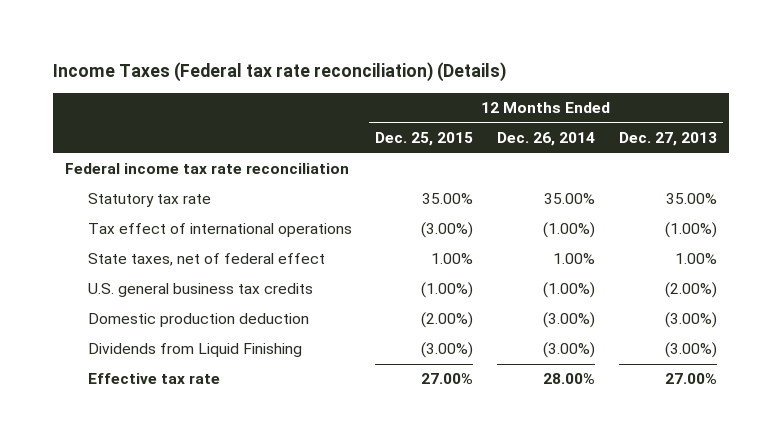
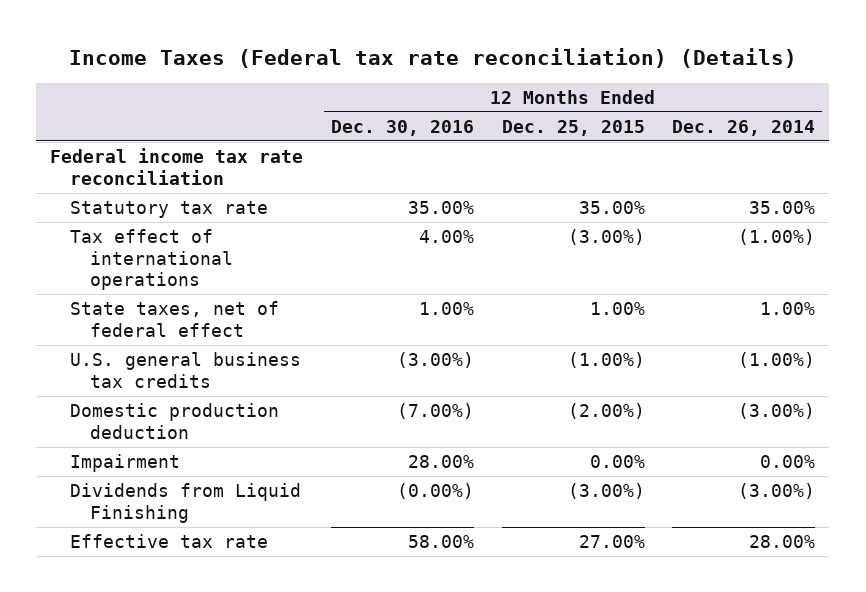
[618,132,717,147] Dec. 27, 2013 -> none
none -> [330,120,474,137] Dec. 30, 2016
none -> [69,454,180,473] Impairment

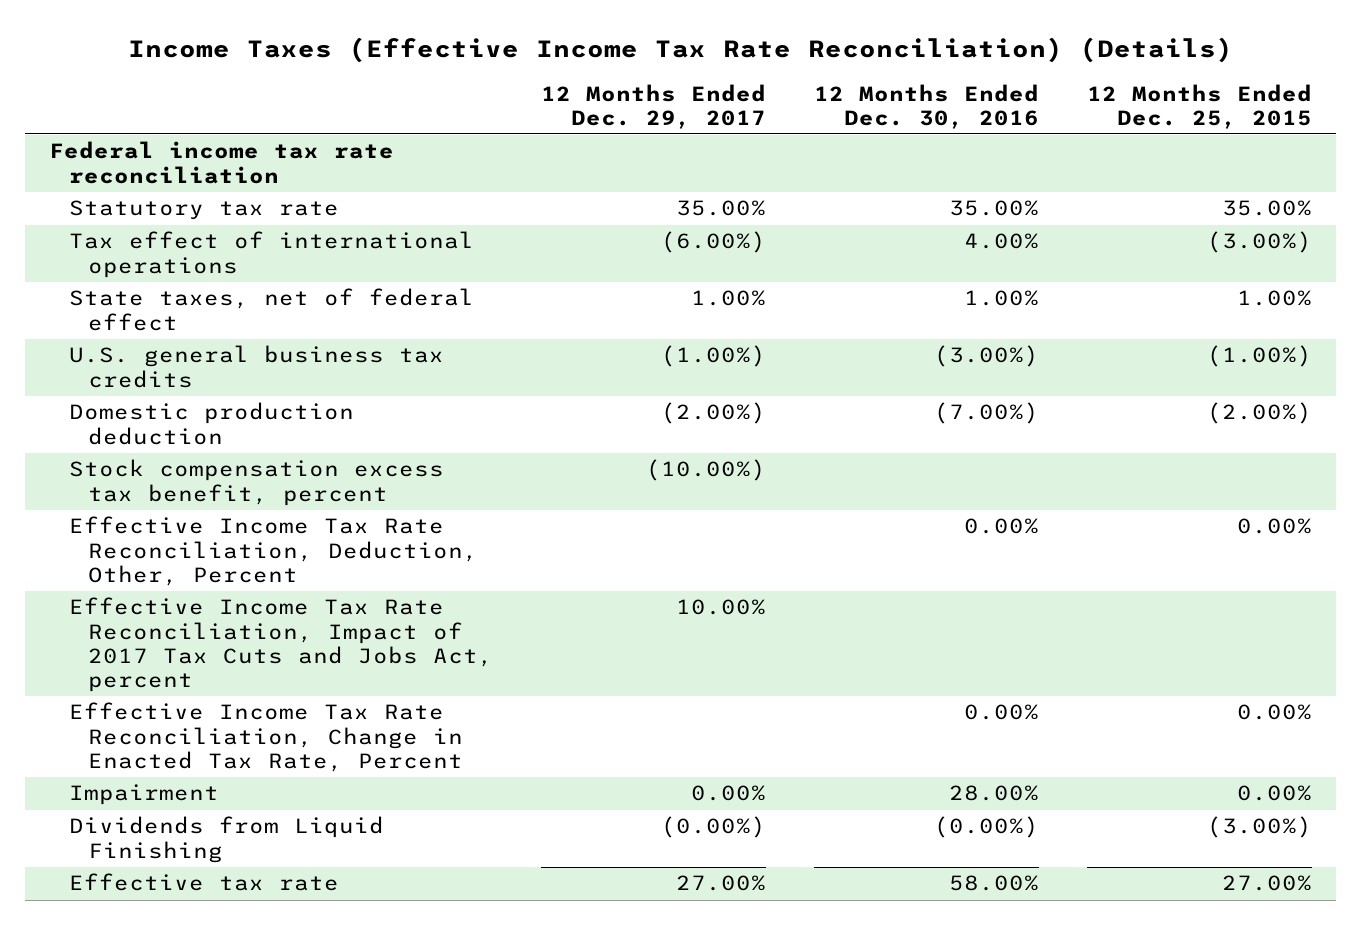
[68,47,797,68] Income Taxes (Federal tax rate reconciliation) (Details) -> [127,36,1233,63] Income Taxes (Effective Income Tax Rate Reconciliation) (Details)
[672,120,816,137] Dec. 26, 2014 -> none
none -> [541,83,767,129] 12 Months Ended Dec. 29, 2017
none -> [68,459,444,506] Stock compensation excess tax benefit, percent
none -> [68,516,478,586] Effective Income Tax Rate Reconciliation, Deduction, Other, Percent
none -> [68,597,493,692] Effective Income Tax Rate Reconciliation, Impact of 2017 Tax Cuts and Jobs Act, percent
none -> [68,702,463,772] Effective Income Tax Rate Reconciliation, Change in Enacted Tax Rate, Percent

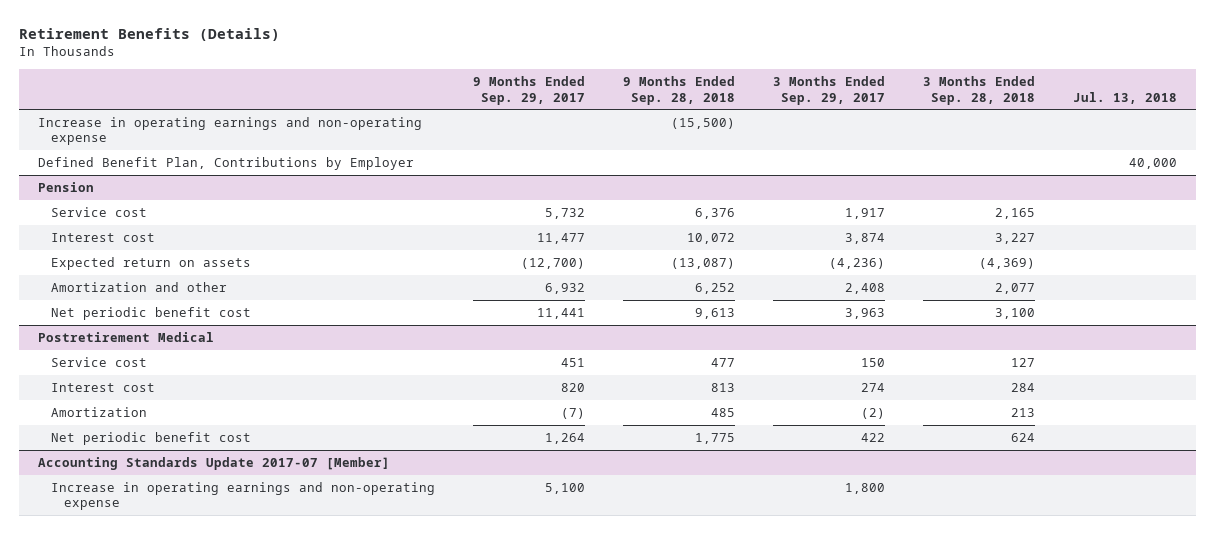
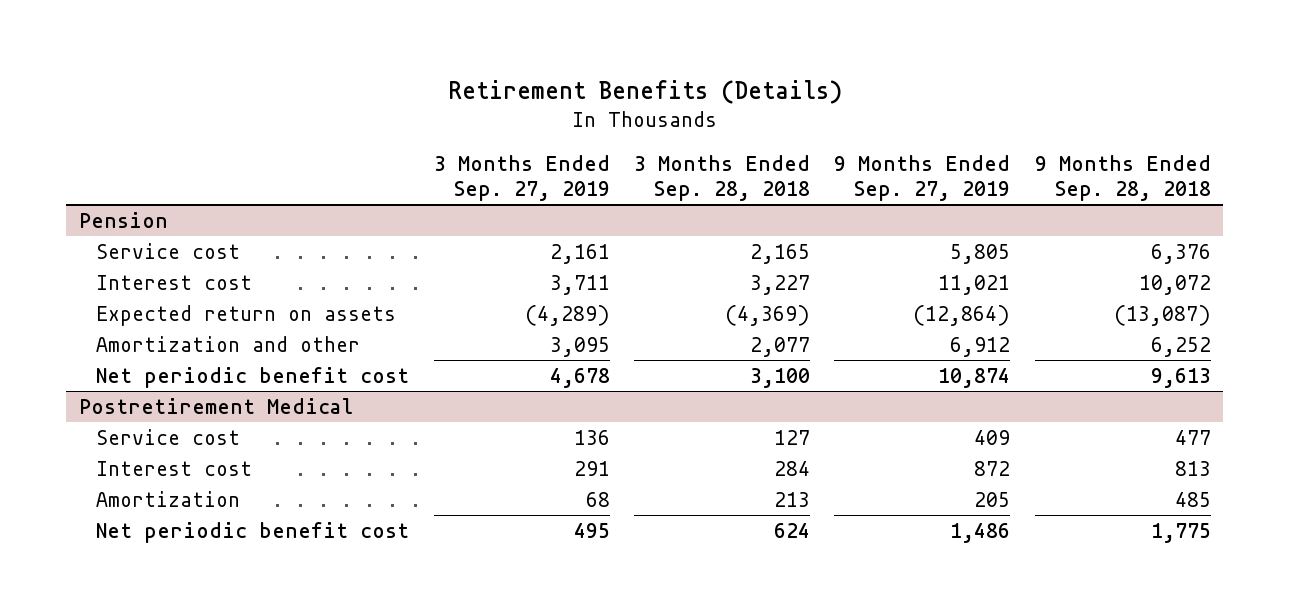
[473,76,586,105] 9 Months Ended Sep. 29, 2017 -> none
[773,76,886,105] 3 Months Ended Sep. 29, 2017 -> none
[1073,91,1178,104] Jul. 13, 2018 -> none
none -> [433,155,610,202] 3 Months Ended Sep. 27, 2019
none -> [834,155,1011,202] 9 Months Ended Sep. 27, 2019
[38,117,423,146] Increase in operating earnings and non-operating expense -> none
[38,157,415,171] Defined Benefit Plan, Contributions by Employer -> none
[38,457,391,471] Accounting Standards Update 2017-07 [Member] -> none
[51,482,436,511] Increase in operating earnings and non-operating expense -> none

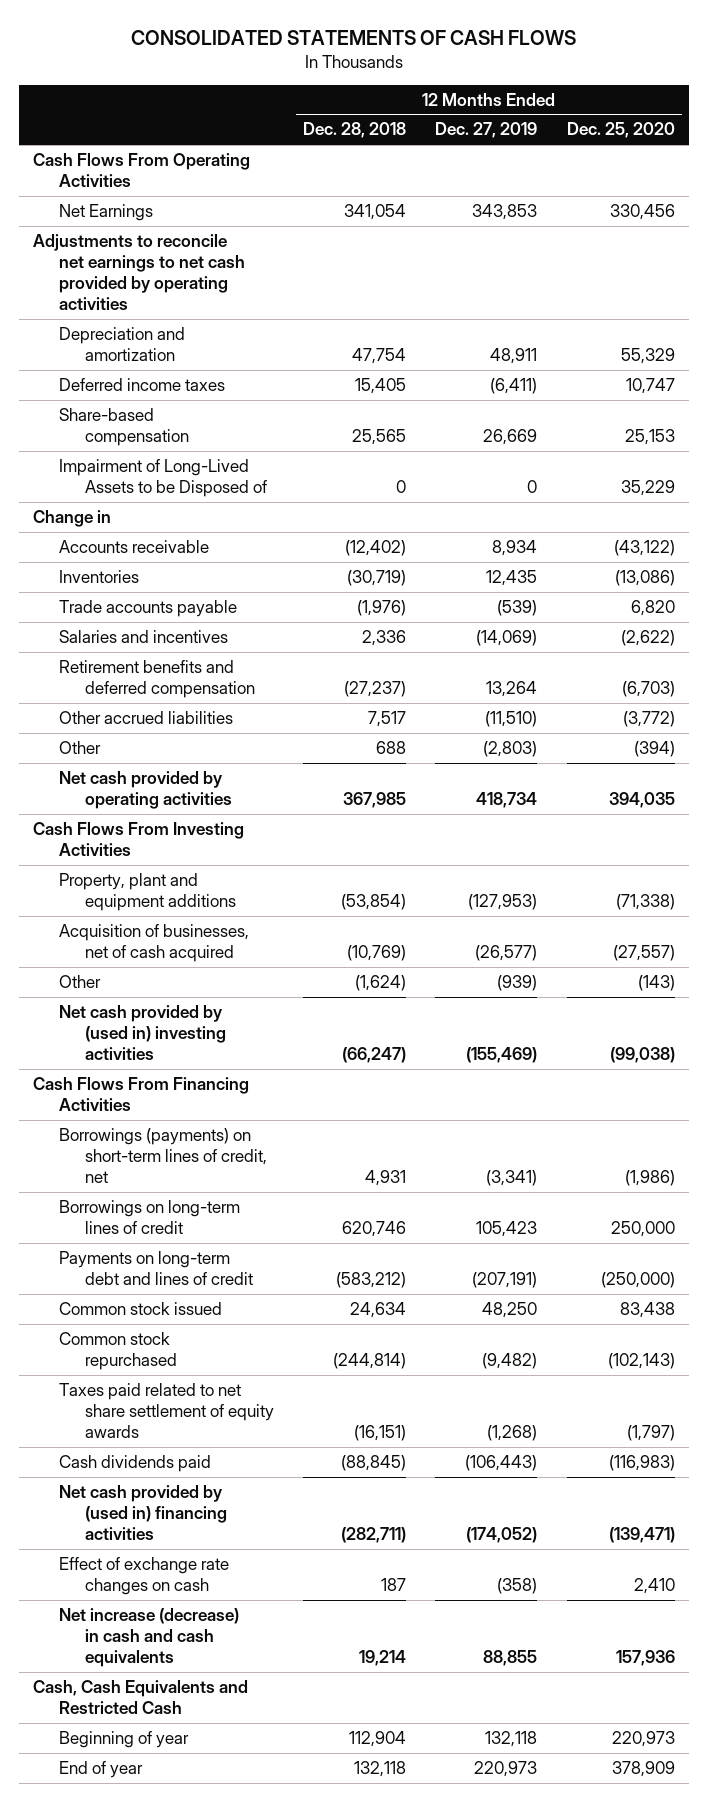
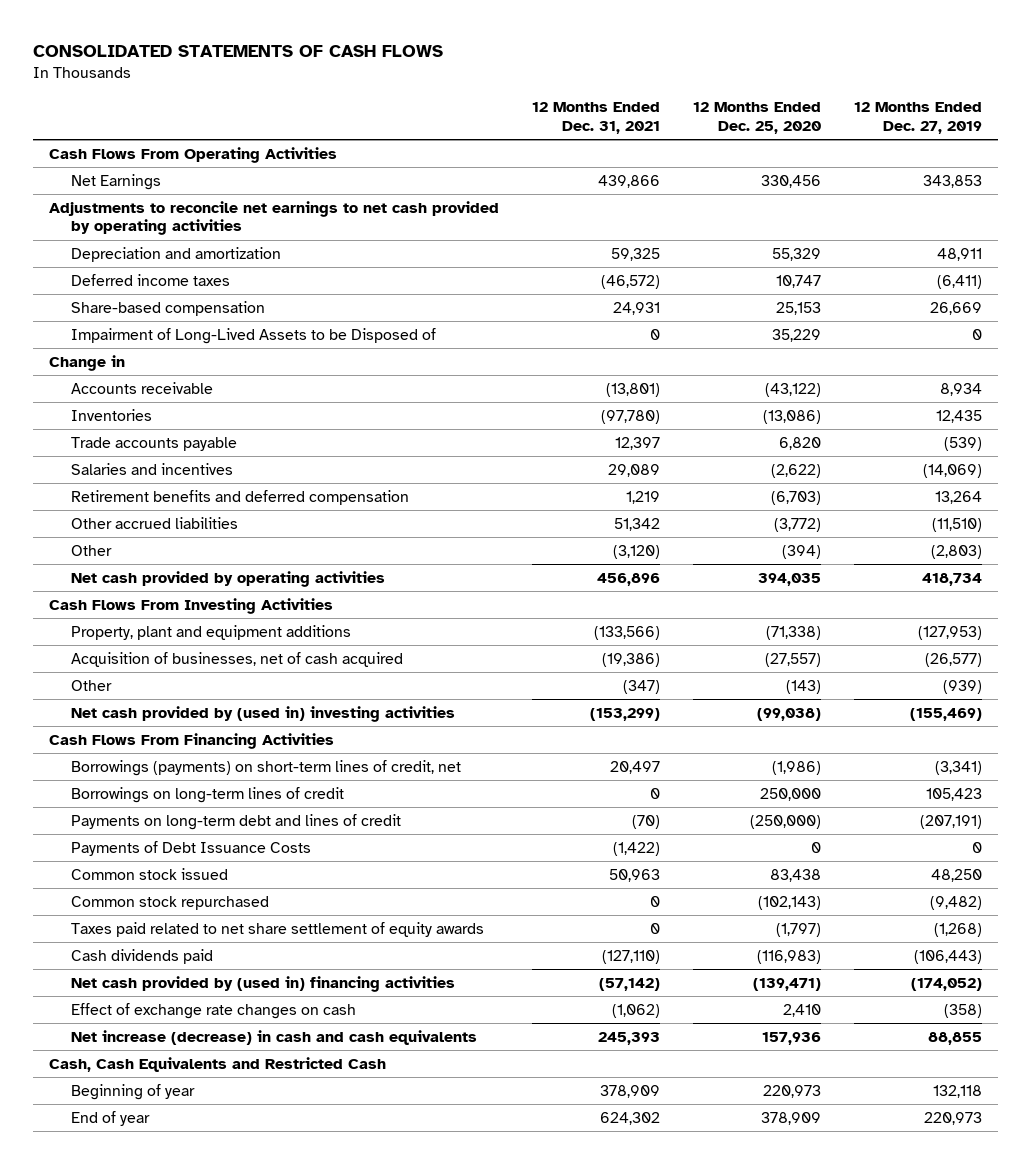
[303,122,407,139] Dec. 28, 2018 -> none
none -> [532,102,661,134] 12 Months Ended Dec. 31, 2021
none -> [71,840,312,856] Payments of Debt Issuance Costs

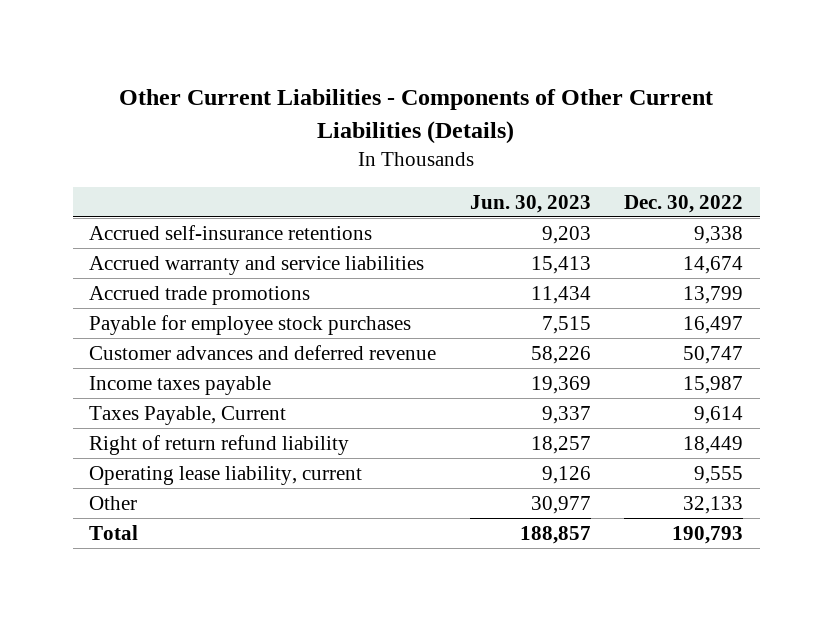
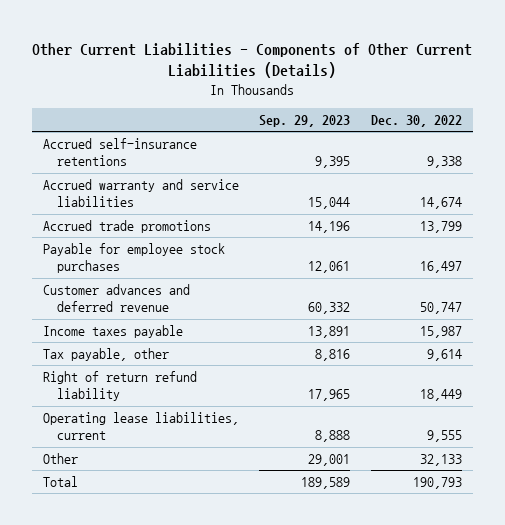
[469,194,591,213] Jun. 30, 2023 -> none
none -> [259,115,351,128] Sep. 29, 2023
[89,405,287,425] Taxes Payable, Current -> [42,348,169,362] Tax payable, other
[89,465,363,485] Operating lease liability, current -> [42,412,239,441] Operating lease liabilities, current

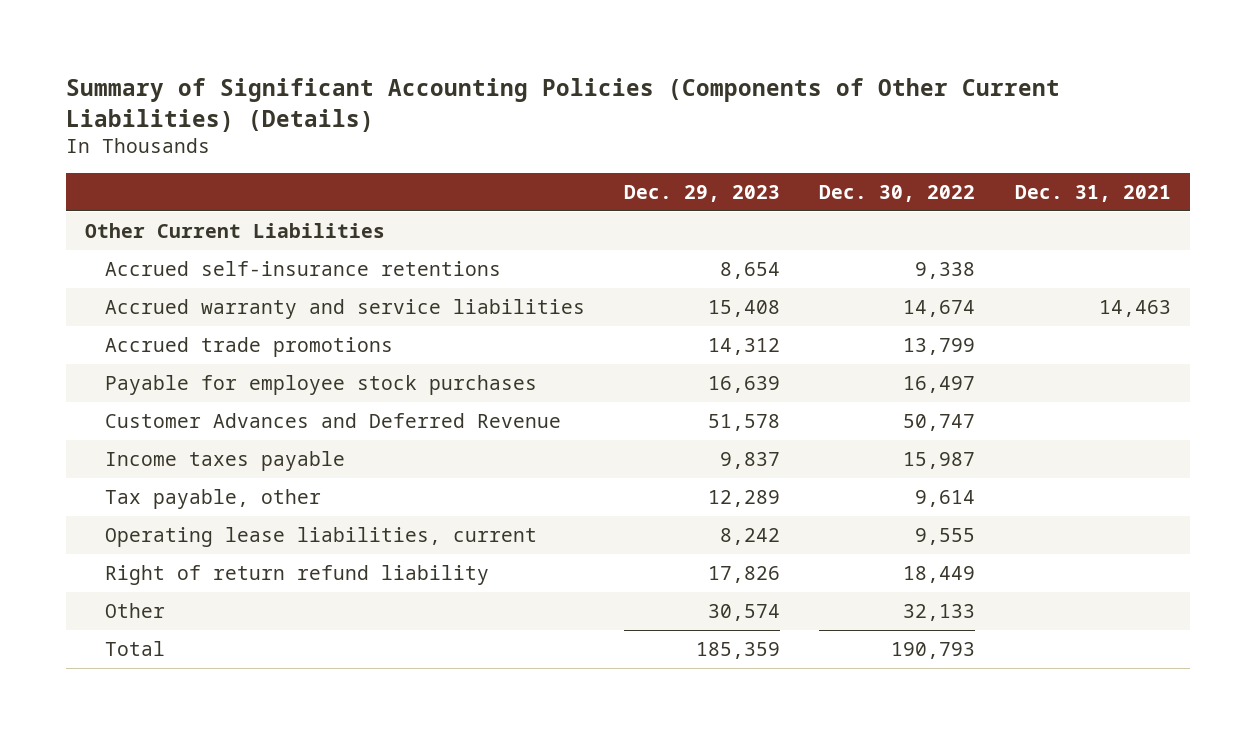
[32,42,473,79] Other Current Liabilities - Components of Other Current Liabilities (Details) -> [65,78,1060,132] Summary of Significant Accounting Policies (Components of Other Current Liabilities) (Details)
[259,115,351,128] Sep. 29, 2023 -> none
none -> [624,184,781,202] Dec. 29, 2023
none -> [1014,184,1171,202] Dec. 31, 2021
none -> [85,223,386,239] Other Current Liabilities
[42,284,190,313] Customer advances and deferred revenue -> [105,413,562,429] Customer Advances and Deferred Revenue
[42,371,197,402] Right of return refund liability -> [105,565,490,586] Right of return refund liability

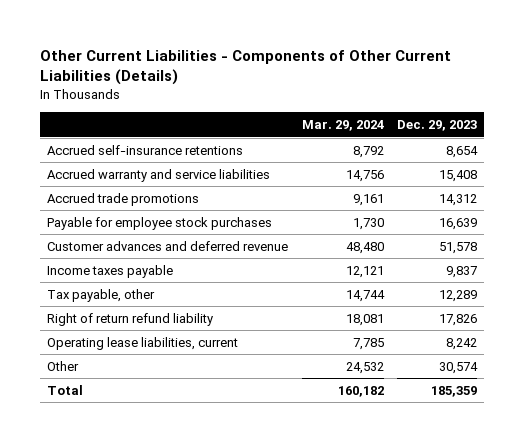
[65,78,1060,132] Summary of Significant Accounting Policies (Components of Other Current Liabilities) (Details) -> [40,49,452,86] Other Current Liabilities - Components of Other Current Liabilities (Details)
[819,184,976,202] Dec. 30, 2022 -> none
[1014,184,1171,202] Dec. 31, 2021 -> none
none -> [301,120,384,132] Mar. 29, 2024
[85,223,386,239] Other Current Liabilities -> none
[105,413,562,429] Customer Advances and Deferred Revenue -> [47,240,289,251] Customer advances and deferred revenue
[105,527,538,548] Operating lease liabilities, current -> [47,336,239,350] Operating lease liabilities, current

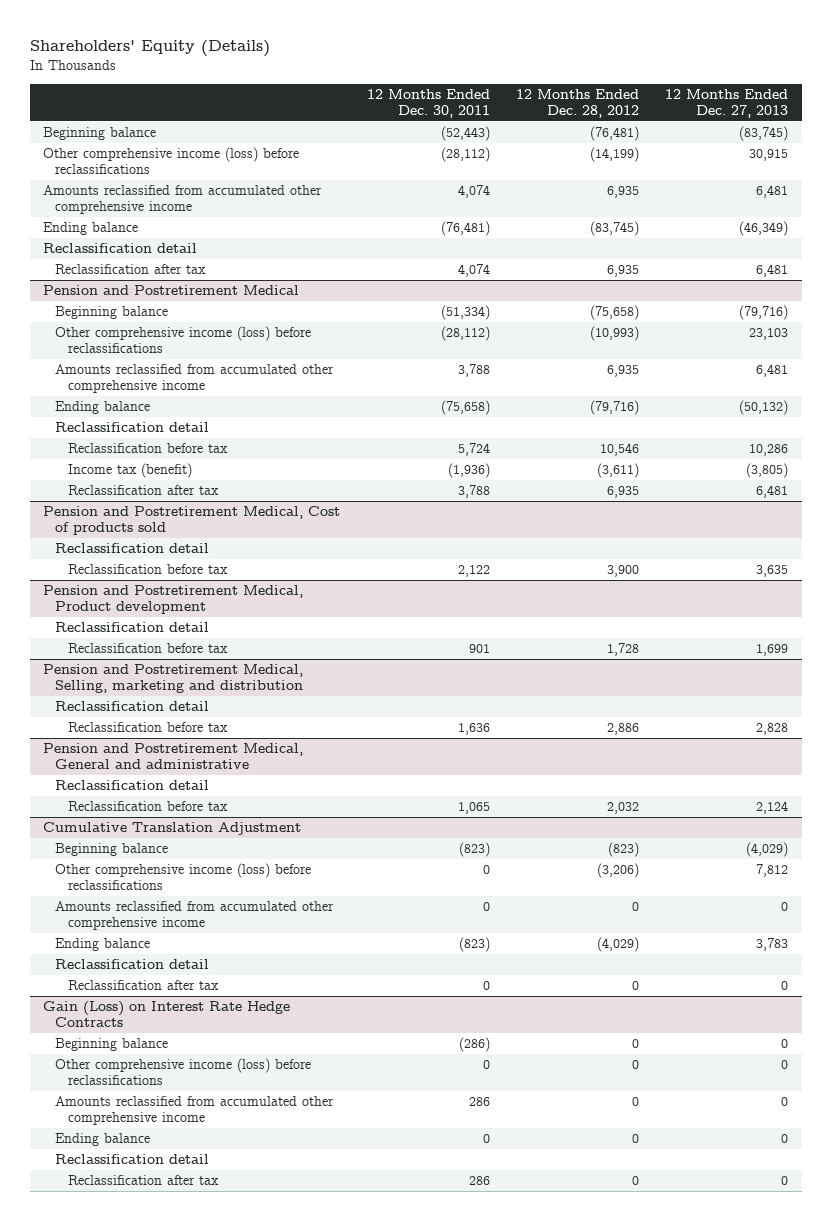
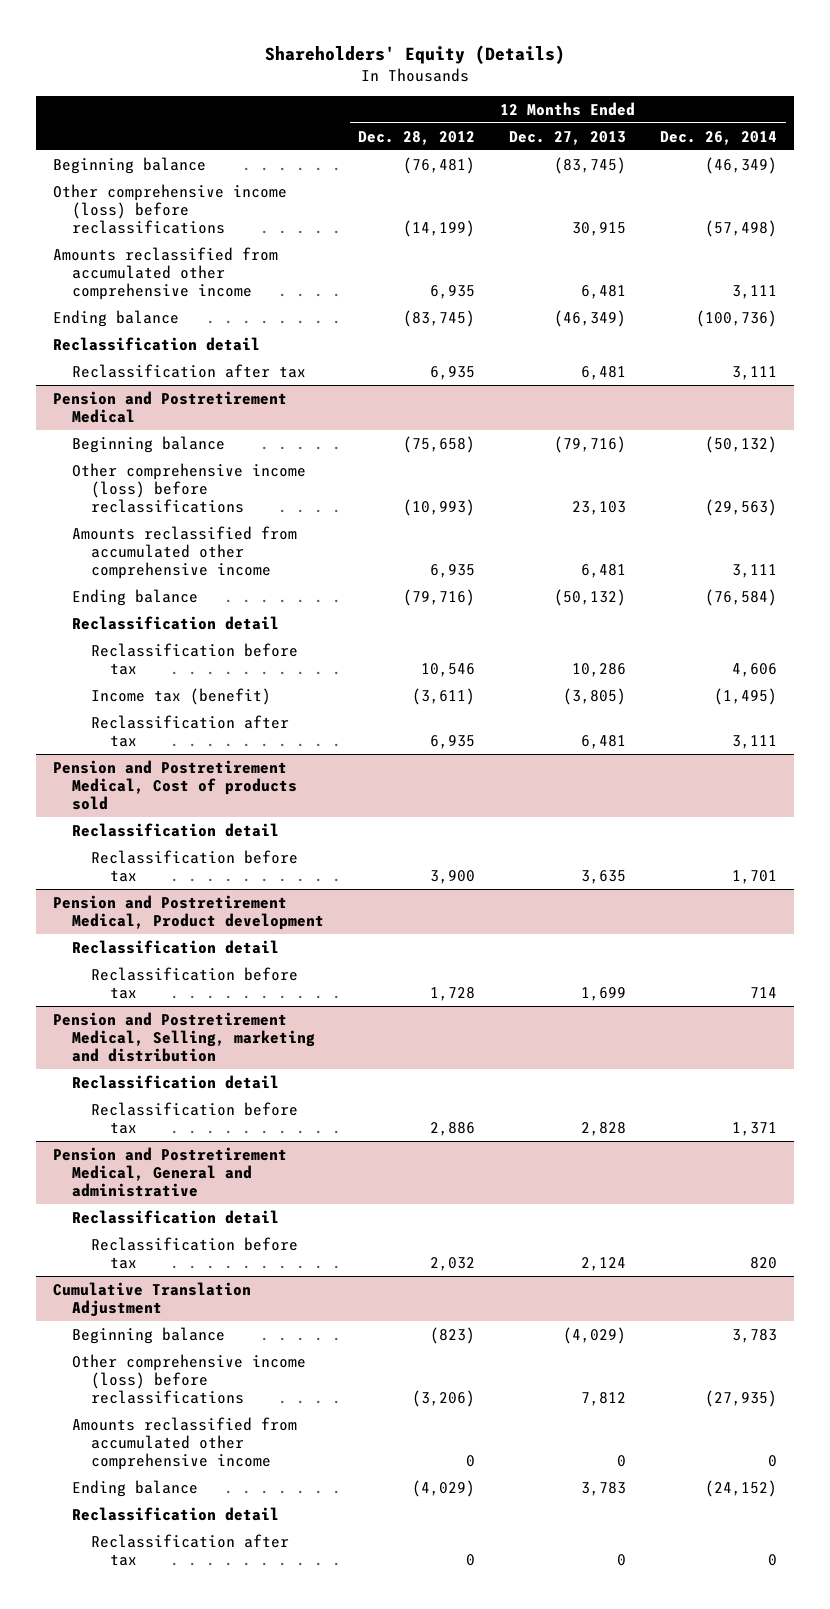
[366,89,490,119] 12 Months Ended Dec. 30, 2011 -> none
none -> [660,130,778,145] Dec. 26, 2014
[43,1001,291,1028] Gain (Loss) on Interest Rate Hedge Contracts -> none
[55,1038,169,1052] Beginning balance -> none
[55,1058,312,1086] Other comprehensive income (loss) before reclassifications -> none
[55,1096,335,1126] Amounts reclassified from accumulated other comprehensive income -> none
[55,1133,151,1147] Ending balance -> none
[55,1154,210,1165] Reclassification detail -> none
[67,1175,219,1186] Reclassification after tax -> none

